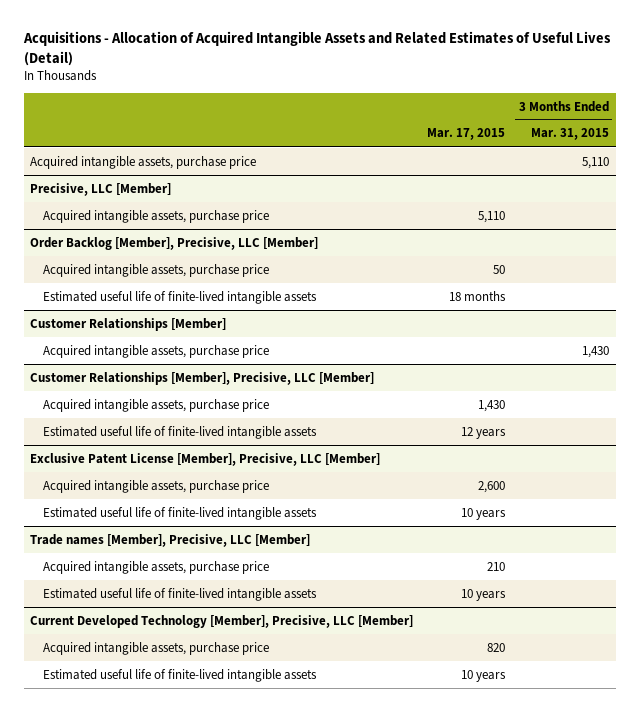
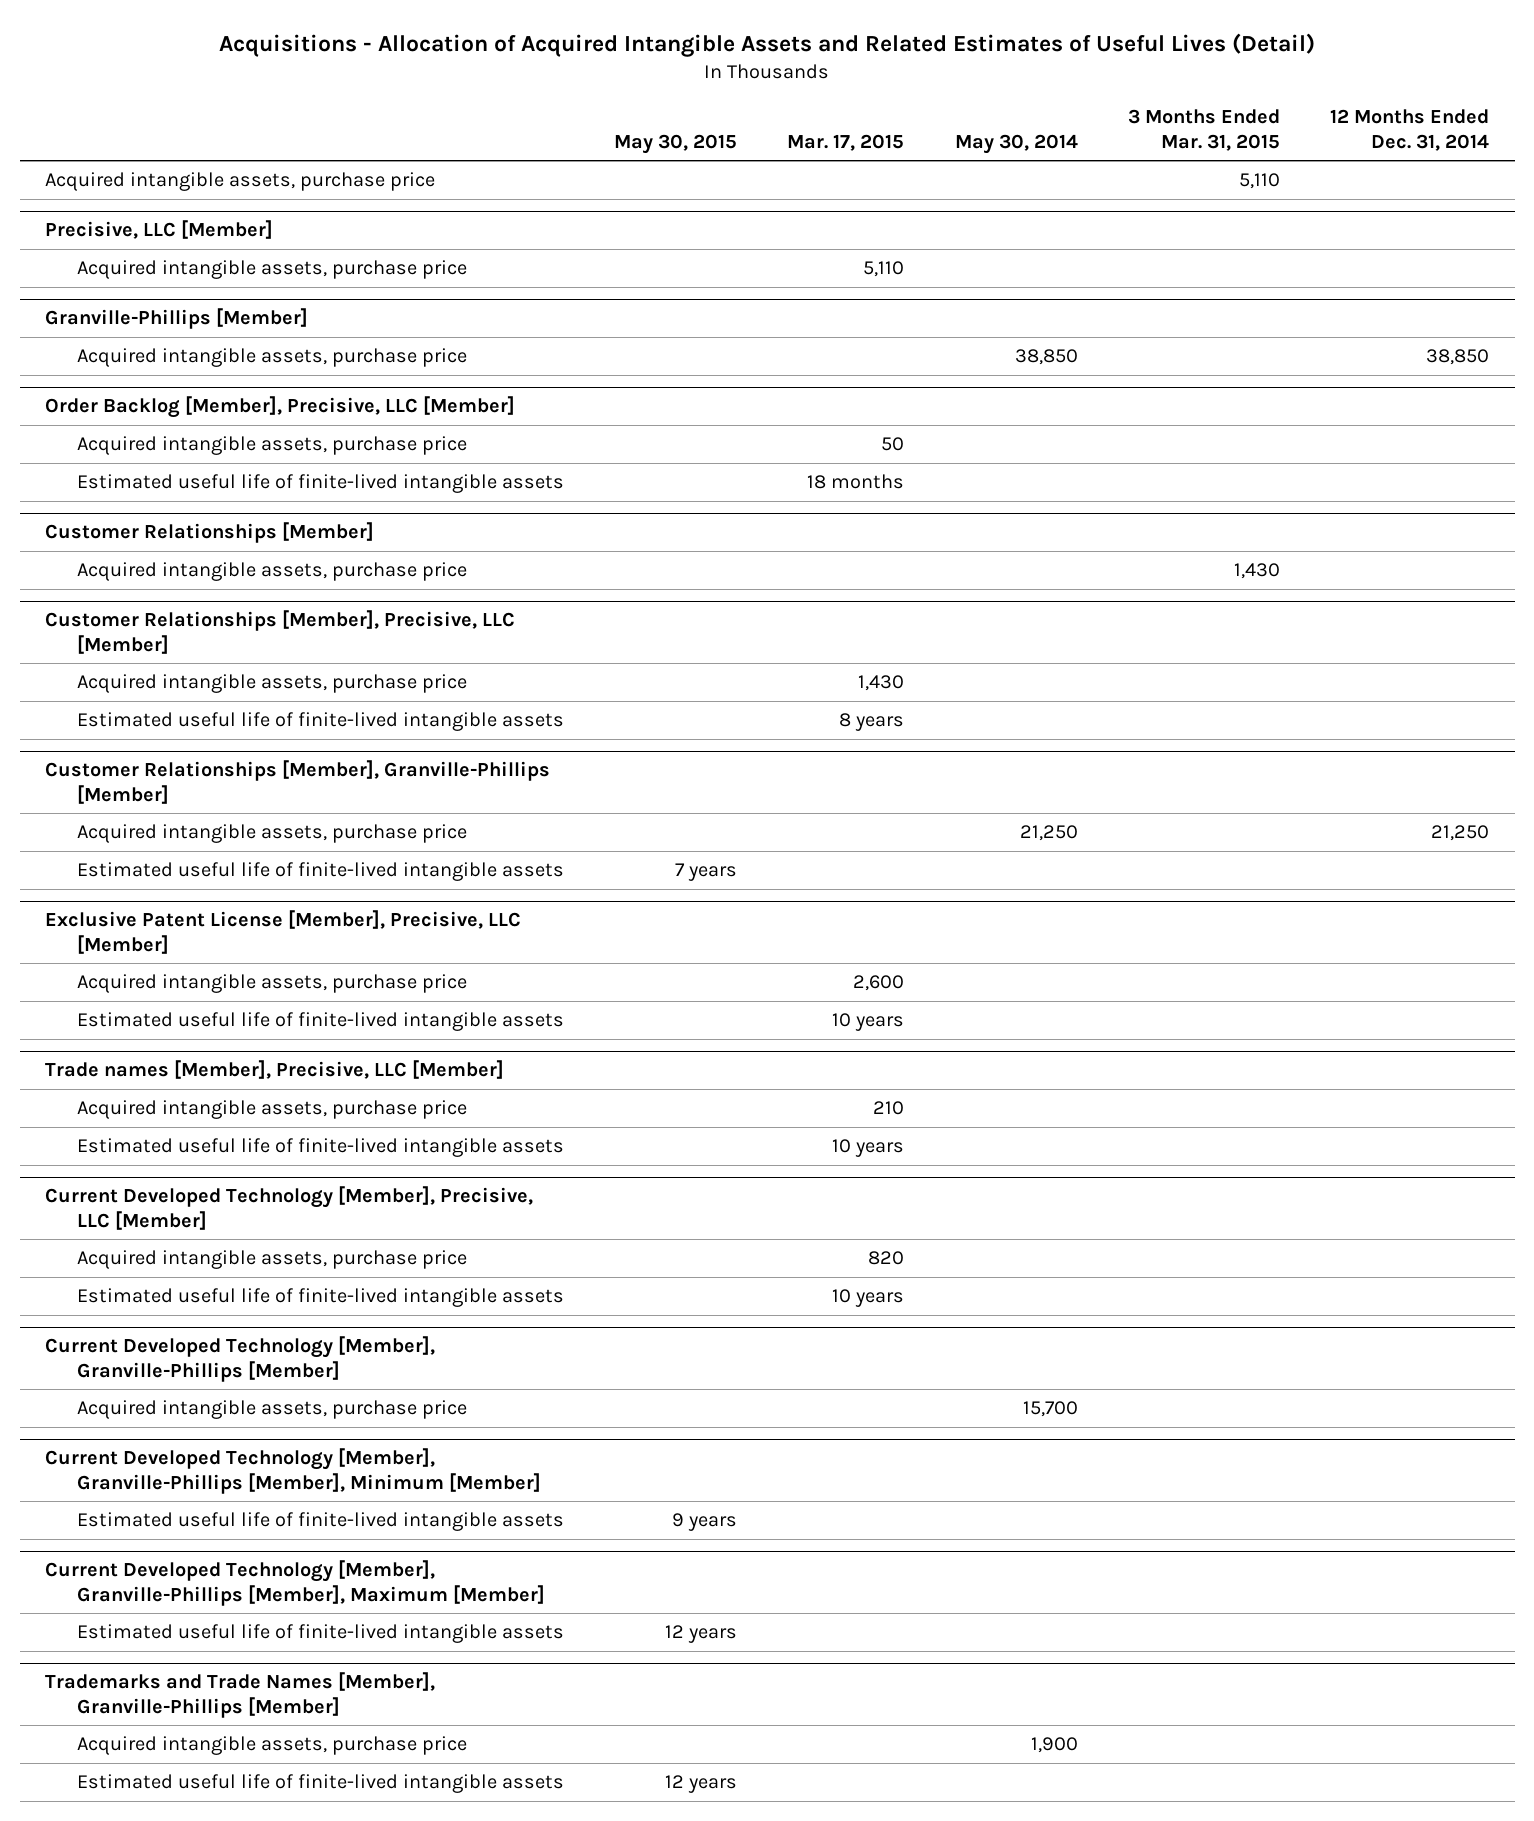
none -> [614,133,738,154] May 30, 2015
none -> [954,133,1078,154] May 30, 2014
none -> [1330,109,1490,151] 12 Months Ended Dec. 31, 2014
none -> [44,308,308,330] Granville-Phillips [Member]
none -> [76,348,467,368] Acquired intangible assets, purchase price
[461,426,507,439] 12 years -> [839,713,905,732] 8 years
none -> [44,760,550,804] Customer Relationships [Member], Granville-Phillips [Member]
none -> [76,824,467,844] Acquired intangible assets, purchase price
none -> [76,862,564,882] Estimated useful life of finite-lived intangible assets
none -> [44,1336,435,1382] Current Developed Technology [Member], Granville-Phillips [Member]
none -> [76,1400,467,1420] Acquired intangible assets, purchase price
none -> [44,1448,541,1494] Current Developed Technology [Member], Granville-Phillips [Member], Minimum [Member]
none -> [76,1512,564,1532] Estimated useful life of finite-lived intangible assets
none -> [44,1560,545,1606] Current Developed Technology [Member], Granville-Phillips [Member], Maximum [Member]
none -> [76,1624,564,1644] Estimated useful life of finite-lived intangible assets
none -> [44,1672,435,1718] Trademarks and Trade Names [Member], Granville-Phillips [Member]
none -> [76,1736,467,1756] Acquired intangible assets, purchase price
none -> [76,1774,564,1794] Estimated useful life of finite-lived intangible assets

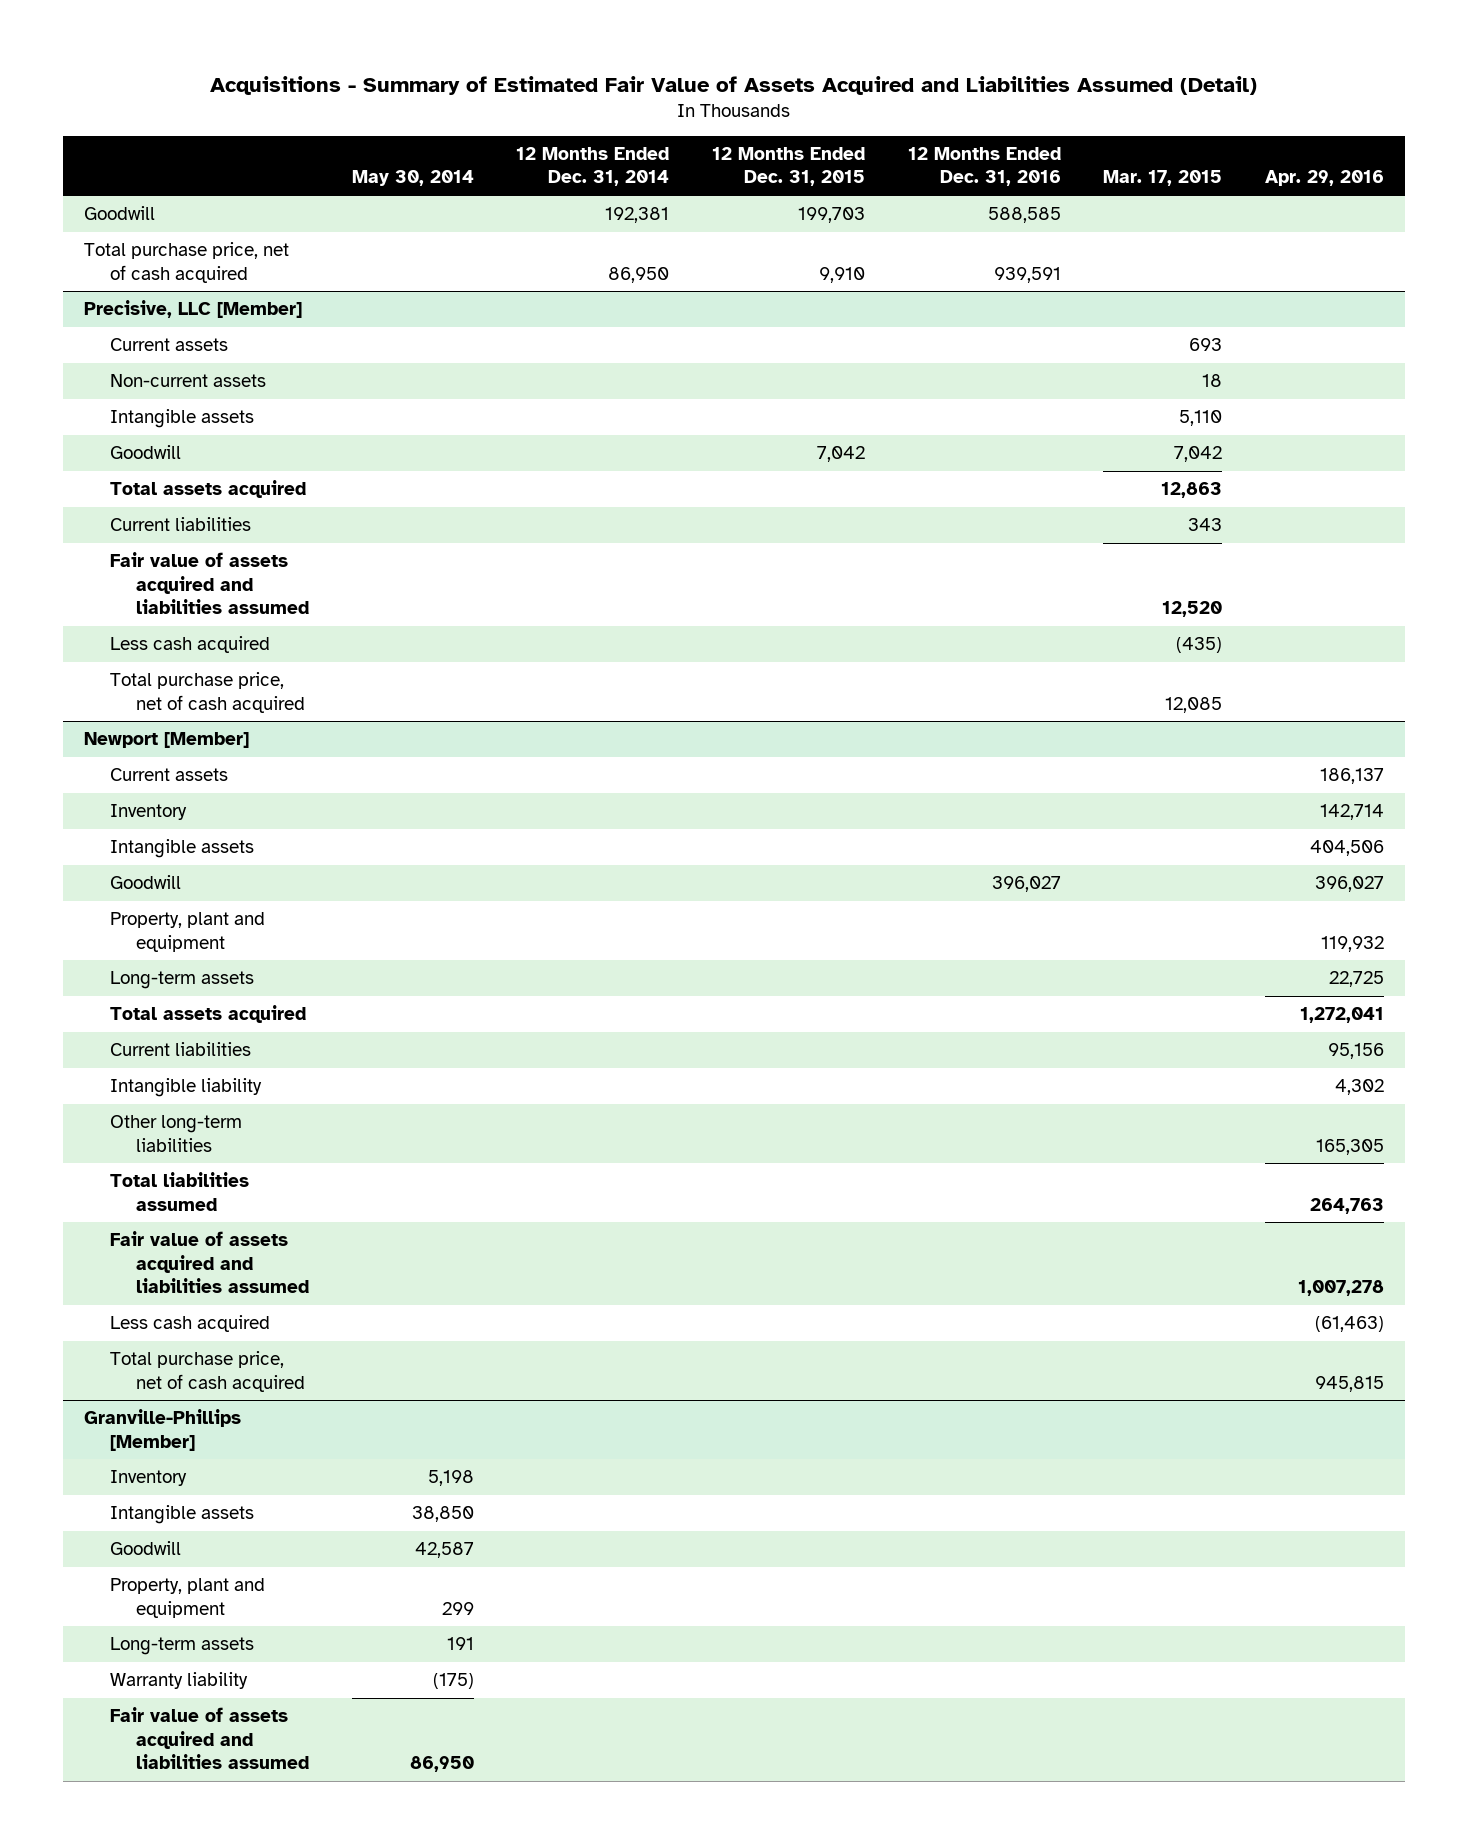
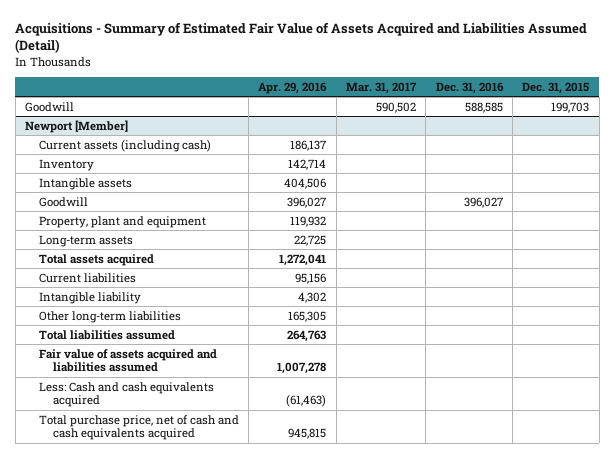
[351,170,474,187] May 30, 2014 -> none
[516,147,670,187] 12 Months Ended Dec. 31, 2014 -> none
[711,147,865,187] 12 Months Ended Dec. 31, 2015 -> none
[907,147,1061,187] 12 Months Ended Dec. 31, 2016 -> none
[1103,170,1223,187] Mar. 17, 2015 -> none
none -> [346,81,418,94] Mar. 31, 2017
none -> [435,81,504,94] Dec. 31, 2016
none -> [522,81,590,94] Dec. 31, 2015
[84,242,290,283] Total purchase price, net of cash acquired -> none
[84,300,303,319] Precisive, LLC [Member] -> none
[110,338,229,352] Current assets -> none
[110,374,267,388] Non-current assets -> none
[110,409,255,429] Intangible assets -> none
[110,445,182,460] Goodwill -> none
[110,480,307,499] Total assets acquired -> none
[110,517,252,532] Current liabilities -> none
[110,552,309,614] Fair value of assets acquired and liabilities assumed -> none
[110,636,271,654] Less cash acquired -> none
[110,672,305,713] Total purchase price, net of cash acquired -> none
[110,768,229,782] Current assets -> [38,138,211,152] Current assets (including cash)
[84,1409,242,1451] Granville-Phillips [Member] -> none
[110,1470,188,1487] Inventory -> none
[110,1505,255,1525] Intangible assets -> none
[110,1541,182,1556] Goodwill -> none
[110,1578,266,1618] Property, plant and equipment -> none
[110,1637,255,1656] Long-term assets -> none
[110,1672,249,1690] Warranty liability -> none
[110,1707,309,1769] Fair value of assets acquired and liabilities assumed -> none
[110,1315,271,1333] Less cash acquired -> [38,381,214,408] Less: Cash and cash equivalents acquired
[110,1351,305,1392] Total purchase price, net of cash acquired -> [38,414,239,441] Total purchase price, net of cash and cash equivalents acquired

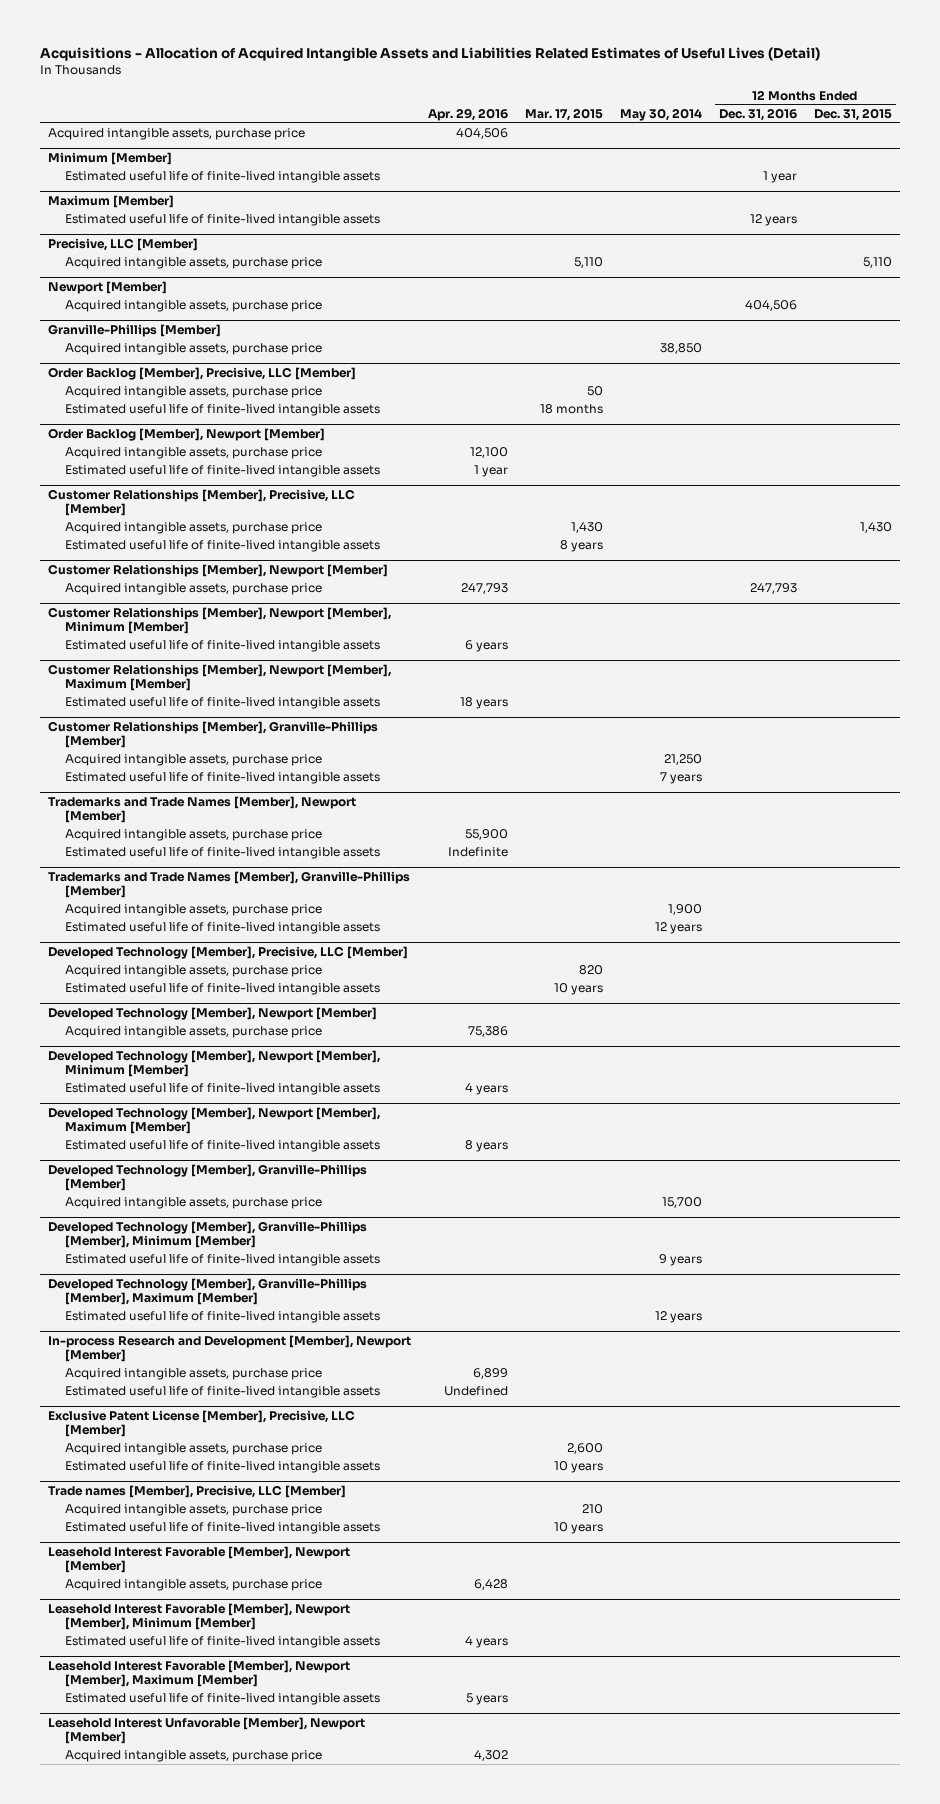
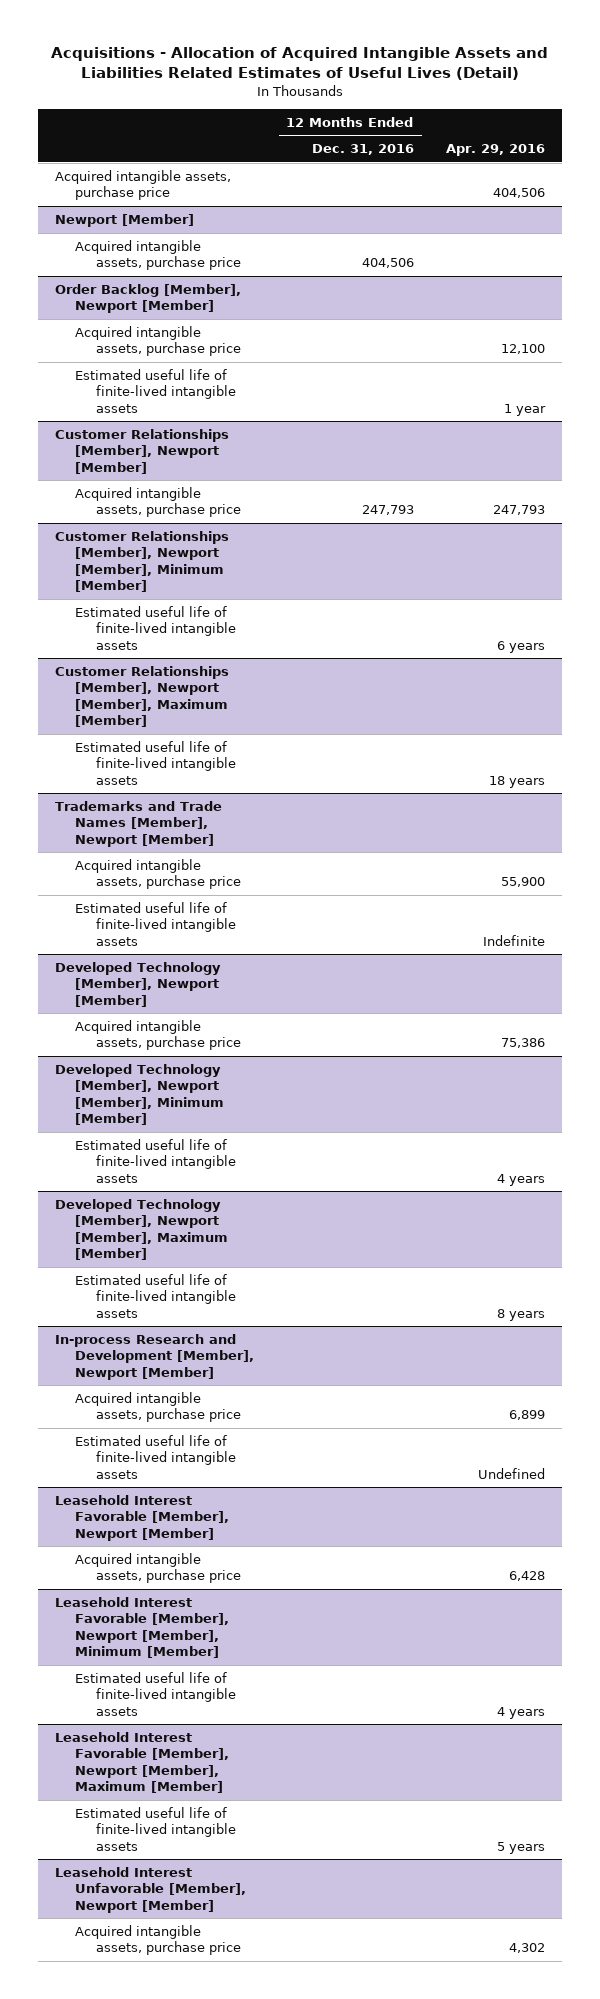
[525,107,604,121] Mar. 17, 2015 -> none
[619,107,702,121] May 30, 2014 -> none
[813,107,892,121] Dec. 31, 2015 -> none
[48,152,173,166] Minimum [Member] -> none
[65,171,381,184] Estimated useful life of finite-lived intangible assets -> none
[48,195,175,209] Maximum [Member] -> none
[65,214,381,227] Estimated useful life of finite-lived intangible assets -> none
[48,238,199,252] Precisive, LLC [Member] -> none
[65,257,323,270] Acquired intangible assets, purchase price -> none
[48,324,222,338] Granville-Phillips [Member] -> none
[65,343,323,356] Acquired intangible assets, purchase price -> none
[48,367,357,381] Order Backlog [Member], Precisive, LLC [Member] -> none
[65,386,323,399] Acquired intangible assets, purchase price -> none
[65,404,381,417] Estimated useful life of finite-lived intangible assets -> none
[48,489,356,517] Customer Relationships [Member], Precisive, LLC [Member] -> none
[65,522,323,535] Acquired intangible assets, purchase price -> none
[65,540,381,553] Estimated useful life of finite-lived intangible assets -> none
[48,721,379,749] Customer Relationships [Member], Granville-Phillips [Member] -> none
[65,754,323,767] Acquired intangible assets, purchase price -> none
[65,772,381,785] Estimated useful life of finite-lived intangible assets -> none
[48,871,411,899] Trademarks and Trade Names [Member], Granville-Phillips [Member] -> none
[65,904,323,917] Acquired intangible assets, purchase price -> none
[65,922,381,935] Estimated useful life of finite-lived intangible assets -> none
[48,946,409,960] Developed Technology [Member], Precisive, LLC [Member] -> none
[65,965,323,978] Acquired intangible assets, purchase price -> none
[65,983,381,996] Estimated useful life of finite-lived intangible assets -> none
[48,1164,368,1192] Developed Technology [Member], Granville-Phillips [Member] -> none
[65,1197,323,1210] Acquired intangible assets, purchase price -> none
[48,1221,368,1249] Developed Technology [Member], Granville-Phillips [Member], Minimum [Member] -> none
[65,1254,381,1267] Estimated useful life of finite-lived intangible assets -> none
[48,1278,368,1306] Developed Technology [Member], Granville-Phillips [Member], Maximum [Member] -> none
[65,1311,381,1324] Estimated useful life of finite-lived intangible assets -> none
[48,1410,356,1438] Exclusive Patent License [Member], Precisive, LLC [Member] -> none
[65,1443,323,1456] Acquired intangible assets, purchase price -> none
[65,1461,381,1474] Estimated useful life of finite-lived intangible assets -> none
[48,1485,347,1499] Trade names [Member], Precisive, LLC [Member] -> none
[65,1504,323,1517] Acquired intangible assets, purchase price -> none
[65,1522,381,1535] Estimated useful life of finite-lived intangible assets -> none

